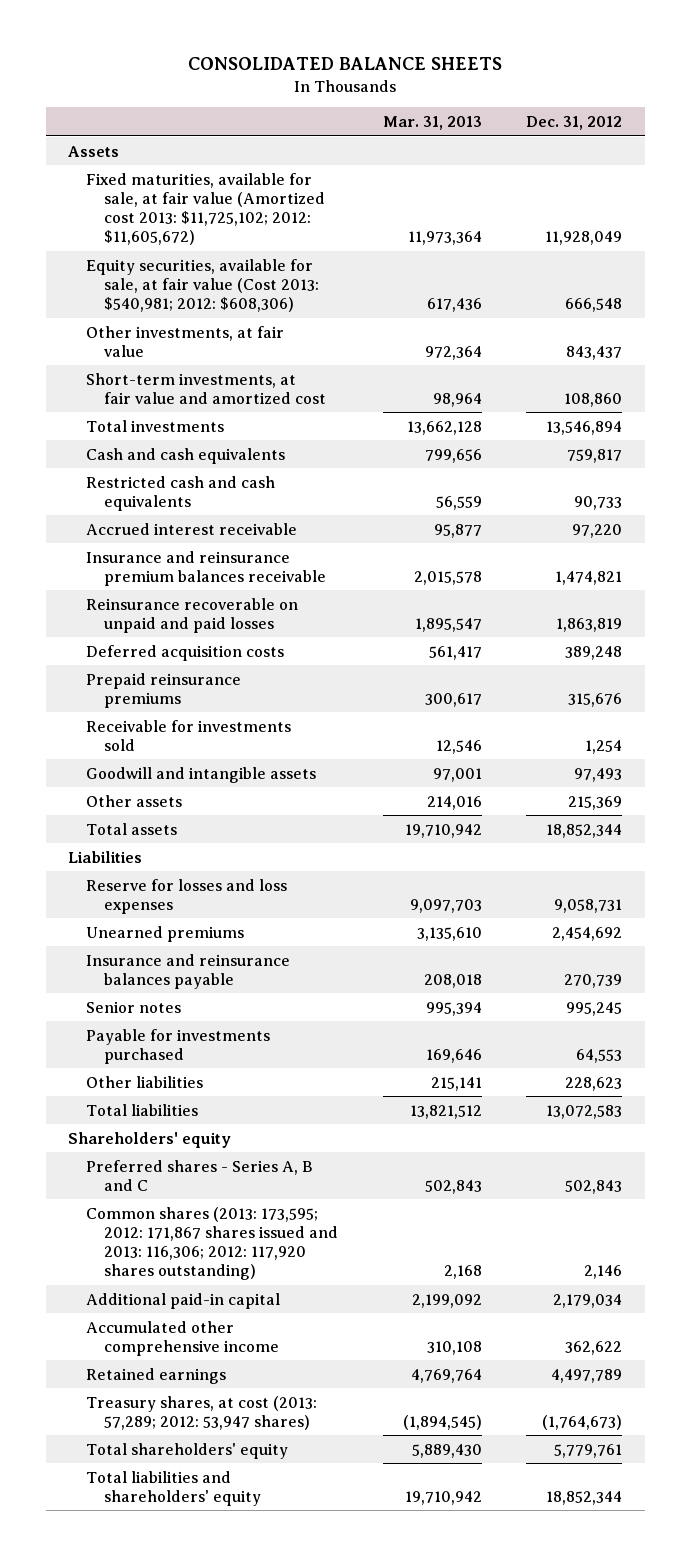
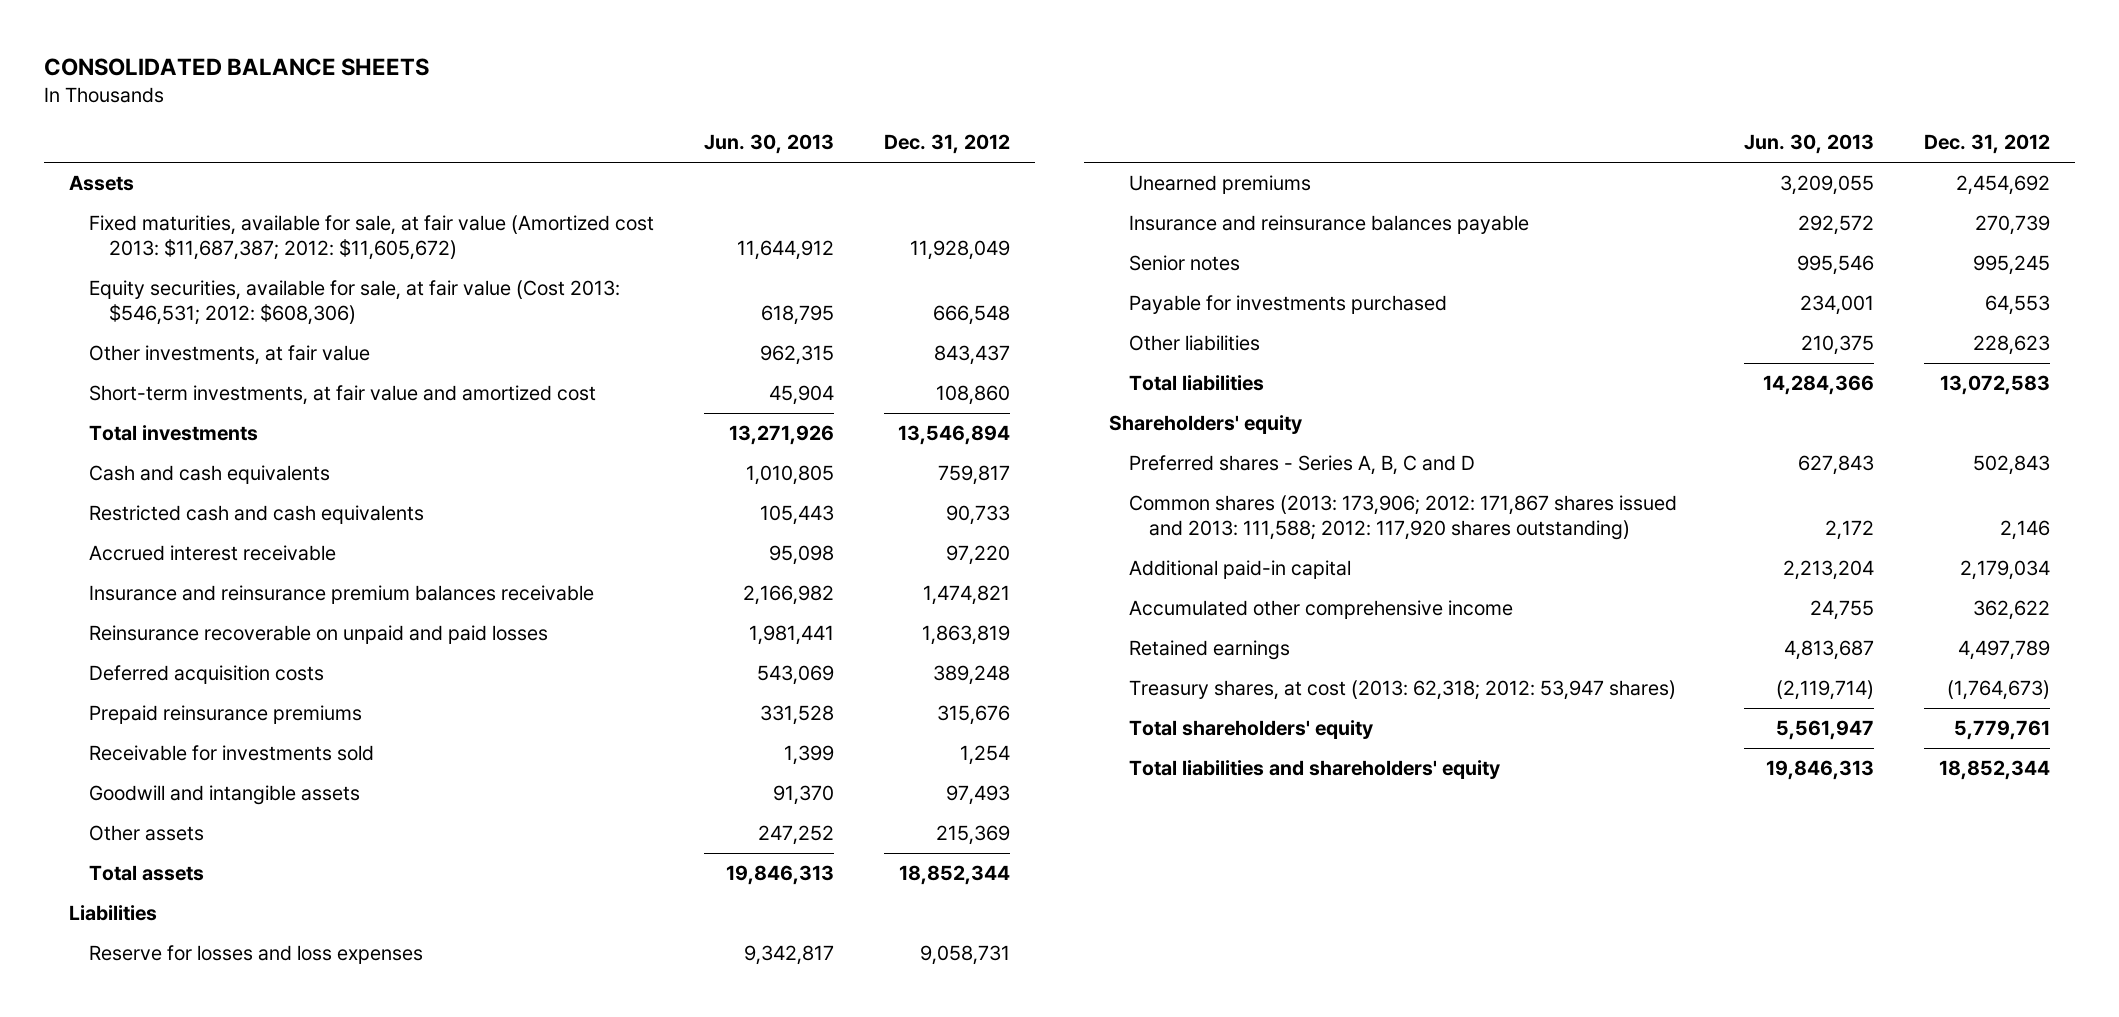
[382,116,482,131] Mar. 31, 2013 -> none
none -> [703,134,834,155] Jun. 30, 2013
[86,172,326,246] Fixed maturities, available for sale, at fair value (Amortized cost 2013: $11,725,102; 2012: $11,605,672) -> [89,215,655,261] Fixed maturities, available for sale, at fair value (Amortized cost 2013: $11,687,387; 2012: $11,605,672)
[86,258,320,313] Equity securities, available for sale, at fair value (Cost 2013: $540,981; 2012: $608,306) -> [89,280,621,326] Equity securities, available for sale, at fair value (Cost 2013: $546,531; 2012: $608,306)
[86,1159,314,1191] Preferred shares - Series A, B and C -> [1129,455,1476,476] Preferred shares - Series A, B, C and D
[86,1206,339,1281] Common shares (2013: 173,595; 2012: 171,867 shares issued and 2013: 116,306; 2012: 117,920 shares outstanding) -> [1129,495,1678,541] Common shares (2013: 173,906; 2012: 171,867 shares issued and 2013: 111,588; 2012: 117,920 shares outstanding)
[86,1395,318,1430] Treasury shares, at cost (2013: 57,289; 2012: 53,947 shares) -> [1129,680,1677,701] Treasury shares, at cost (2013: 62,318; 2012: 53,947 shares)

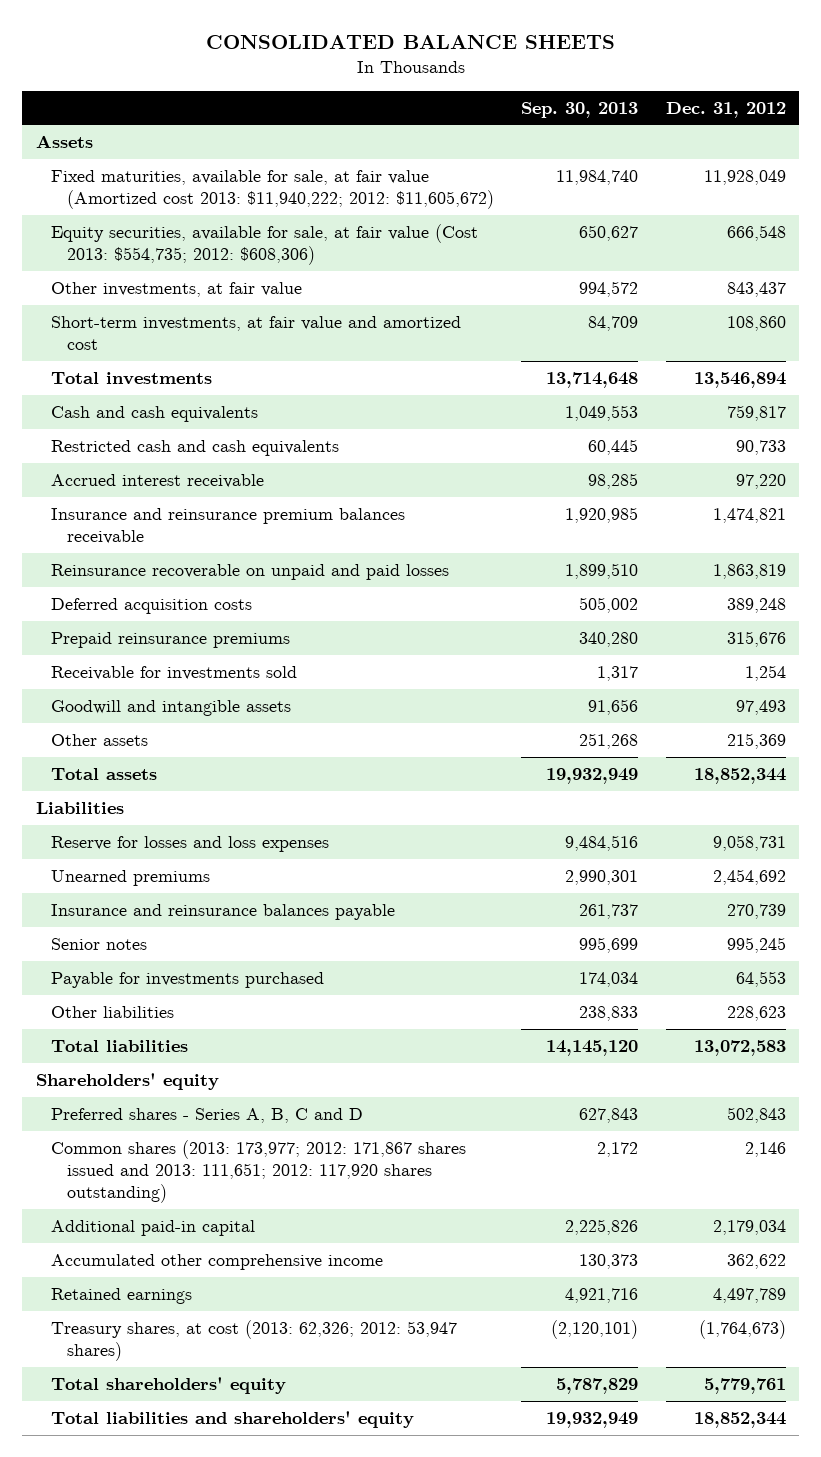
[703,134,834,155] Jun. 30, 2013 -> none
none -> [521,101,639,118] Sep. 30, 2013
[89,215,655,261] Fixed maturities, available for sale, at fair value (Amortized cost 2013: $11,687,387; 2012: $11,605,672) -> [51,169,495,209] Fixed maturities, available for sale, at fair value (Amortized cost 2013: $11,940,222; 2012: $11,605,672)
[89,280,621,326] Equity securities, available for sale, at fair value (Cost 2013: $546,531; 2012: $608,306) -> [51,223,479,265] Equity securities, available for sale, at fair value (Cost 2013: $554,735; 2012: $608,306)
[1129,495,1678,541] Common shares (2013: 173,906; 2012: 171,867 shares issued and 2013: 111,588; 2012: 117,920 shares outstanding) -> [51,1139,467,1203] Common shares (2013: 173,977; 2012: 171,867 shares issued and 2013: 111,651; 2012: 117,920 shares outstanding)
[1129,680,1677,701] Treasury shares, at cost (2013: 62,318; 2012: 53,947 shares) -> [51,1319,458,1361] Treasury shares, at cost (2013: 62,326; 2012: 53,947 shares)

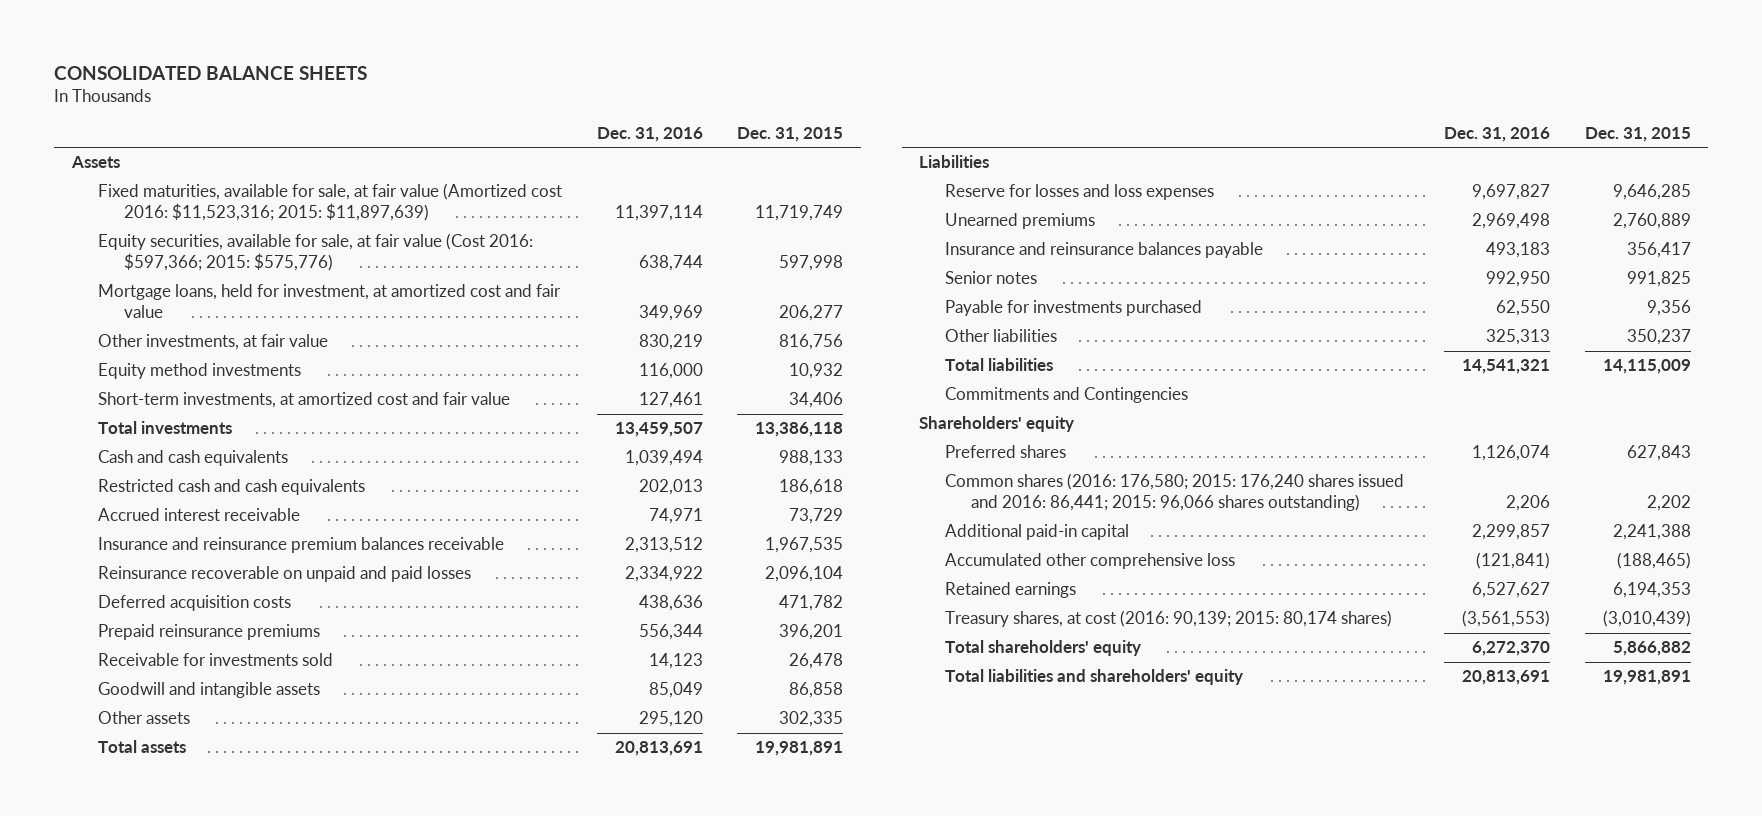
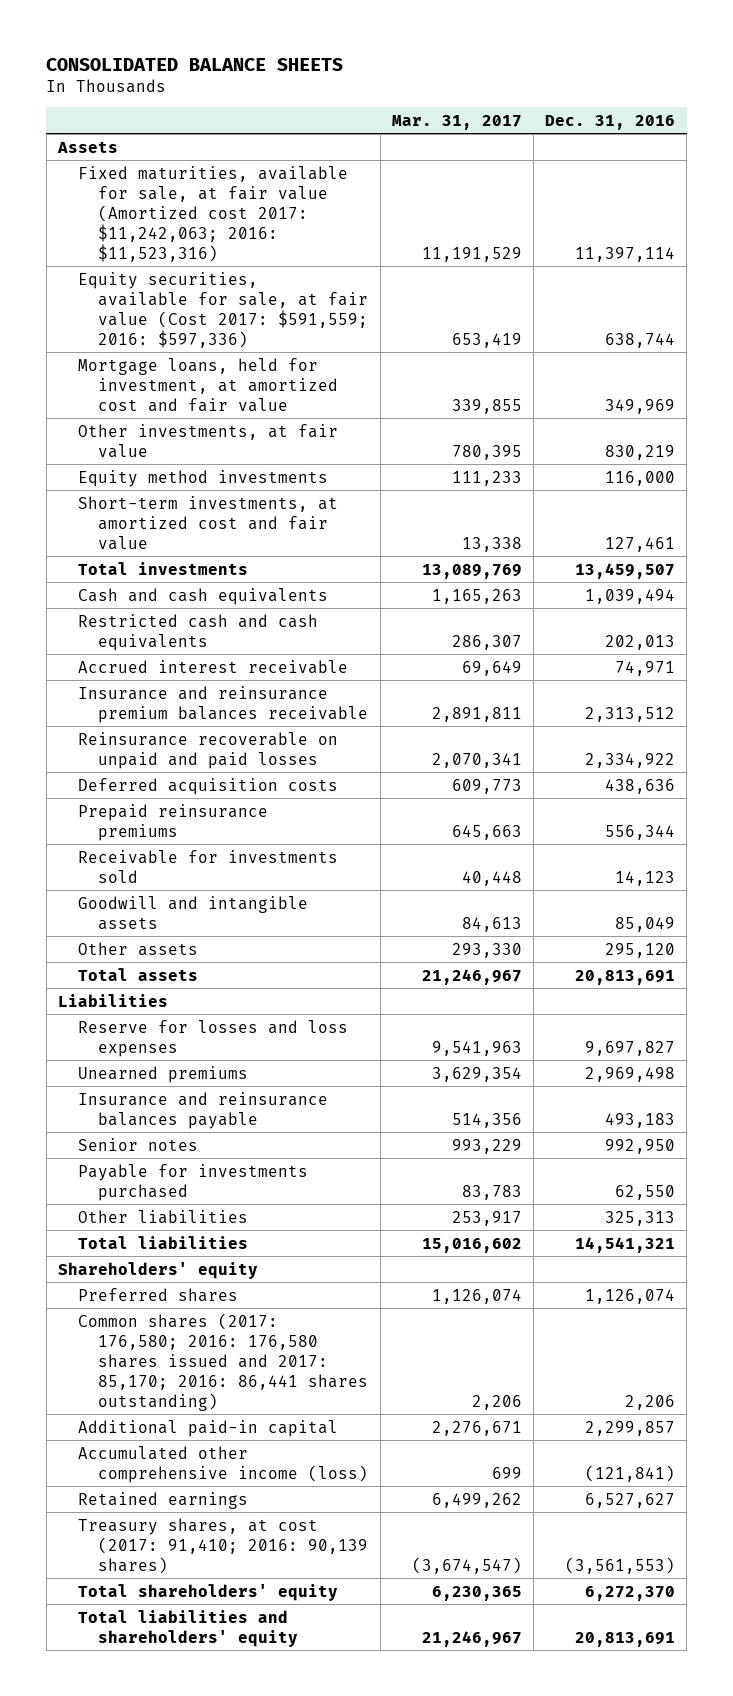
[737,126,844,142] Dec. 31, 2015 -> none
none -> [391,114,522,130] Mar. 31, 2017
[97,183,562,222] Fixed maturities, available for sale, at fair value (Amortized cost 2016: $11,523,316; 2015: $11,897,639) -> [78,165,349,262] Fixed maturities, available for sale, at fair value (Amortized cost 2017: $11,242,063; 2016: $11,523,316)
[97,233,533,272] Equity securities, available for sale, at fair value (Cost 2016: $597,366; 2015: $575,776) -> [78,271,369,348] Equity securities, available for sale, at fair value (Cost 2017: $591,559; 2016: $597,336)
[944,387,1188,404] Commitments and Contingencies -> none
[944,473,1404,512] Common shares (2016: 176,580; 2015: 176,240 shares issued and 2016: 86,441; 2015: 96,066 shares outstanding) -> [78,1312,369,1411] Common shares (2017: 176,580; 2016: 176,580 shares issued and 2017: 85,170; 2016: 86,441 shares outstanding)
[944,553,1235,570] Accumulated other comprehensive loss -> [78,1445,369,1483] Accumulated other comprehensive income (loss)
[944,610,1392,628] Treasury shares, at cost (2016: 90,139; 2015: 80,174 shares) -> [78,1517,369,1574] Treasury shares, at cost (2017: 91,410; 2016: 90,139 shares)

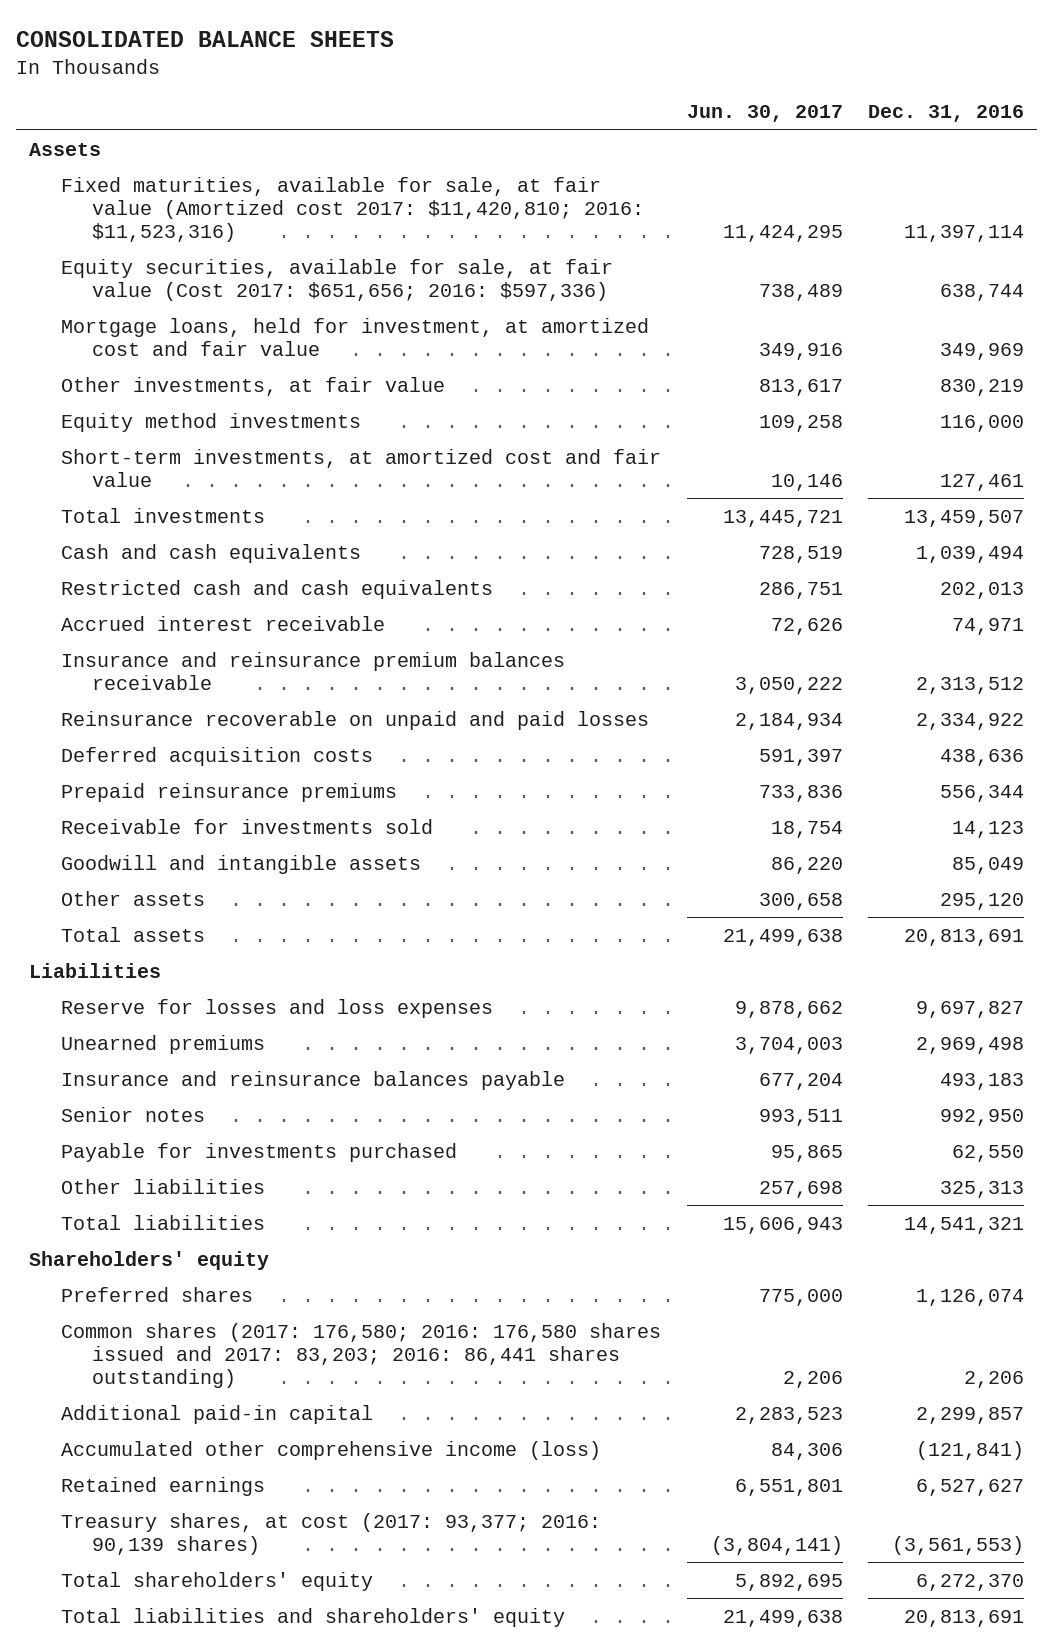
[391,114,522,130] Mar. 31, 2017 -> none
none -> [686,105,843,123] Jun. 30, 2017
[78,165,349,262] Fixed maturities, available for sale, at fair value (Amortized cost 2017: $11,242,063; 2016: $11,523,316) -> [60,176,645,242] Fixed maturities, available for sale, at fair value (Amortized cost 2017: $11,420,810; 2016: $11,523,316)
[78,271,369,348] Equity securities, available for sale, at fair value (Cost 2017: $591,559; 2016: $597,336) -> [60,258,613,301] Equity securities, available for sale, at fair value (Cost 2017: $651,656; 2016: $597,336)
[78,1312,369,1411] Common shares (2017: 176,580; 2016: 176,580 shares issued and 2017: 85,170; 2016: 86,441 shares outstanding) -> [60,1322,661,1388] Common shares (2017: 176,580; 2016: 176,580 shares issued and 2017: 83,203; 2016: 86,441 shares outstanding)
[78,1517,369,1574] Treasury shares, at cost (2017: 91,410; 2016: 90,139 shares) -> [60,1512,601,1555] Treasury shares, at cost (2017: 93,377; 2016: 90,139 shares)

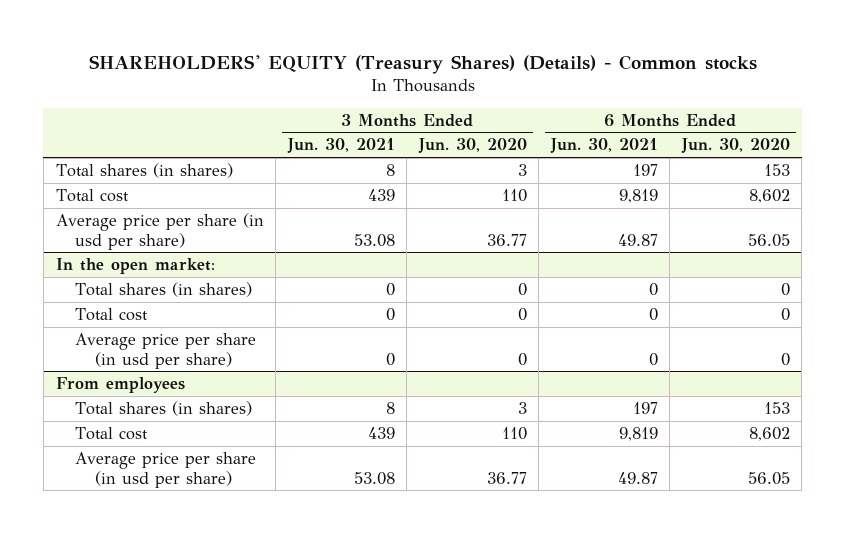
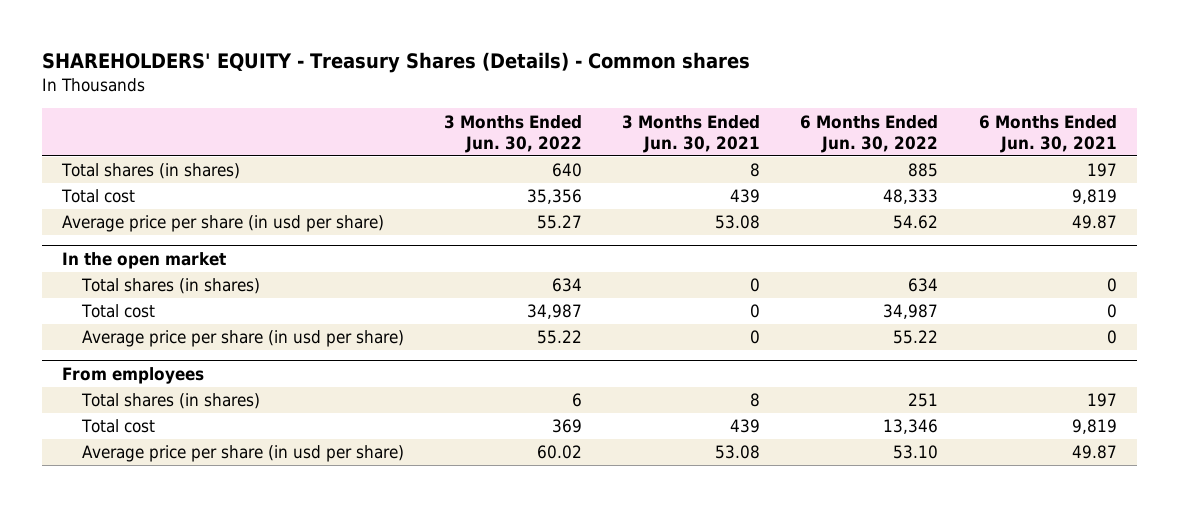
[88,55,757,75] SHAREHOLDERS' EQUITY (Treasury Shares) (Details) - Common stocks -> [41,52,750,74] SHAREHOLDERS' EQUITY - Treasury Shares (Details) - Common shares
[417,138,527,154] Jun. 30, 2020 -> none
[680,138,790,154] Jun. 30, 2020 -> none
none -> [444,114,583,154] 3 Months Ended Jun. 30, 2022
none -> [800,114,939,154] 6 Months Ended Jun. 30, 2022
[55,257,215,274] In the open market: -> [61,251,226,269] In the open market

